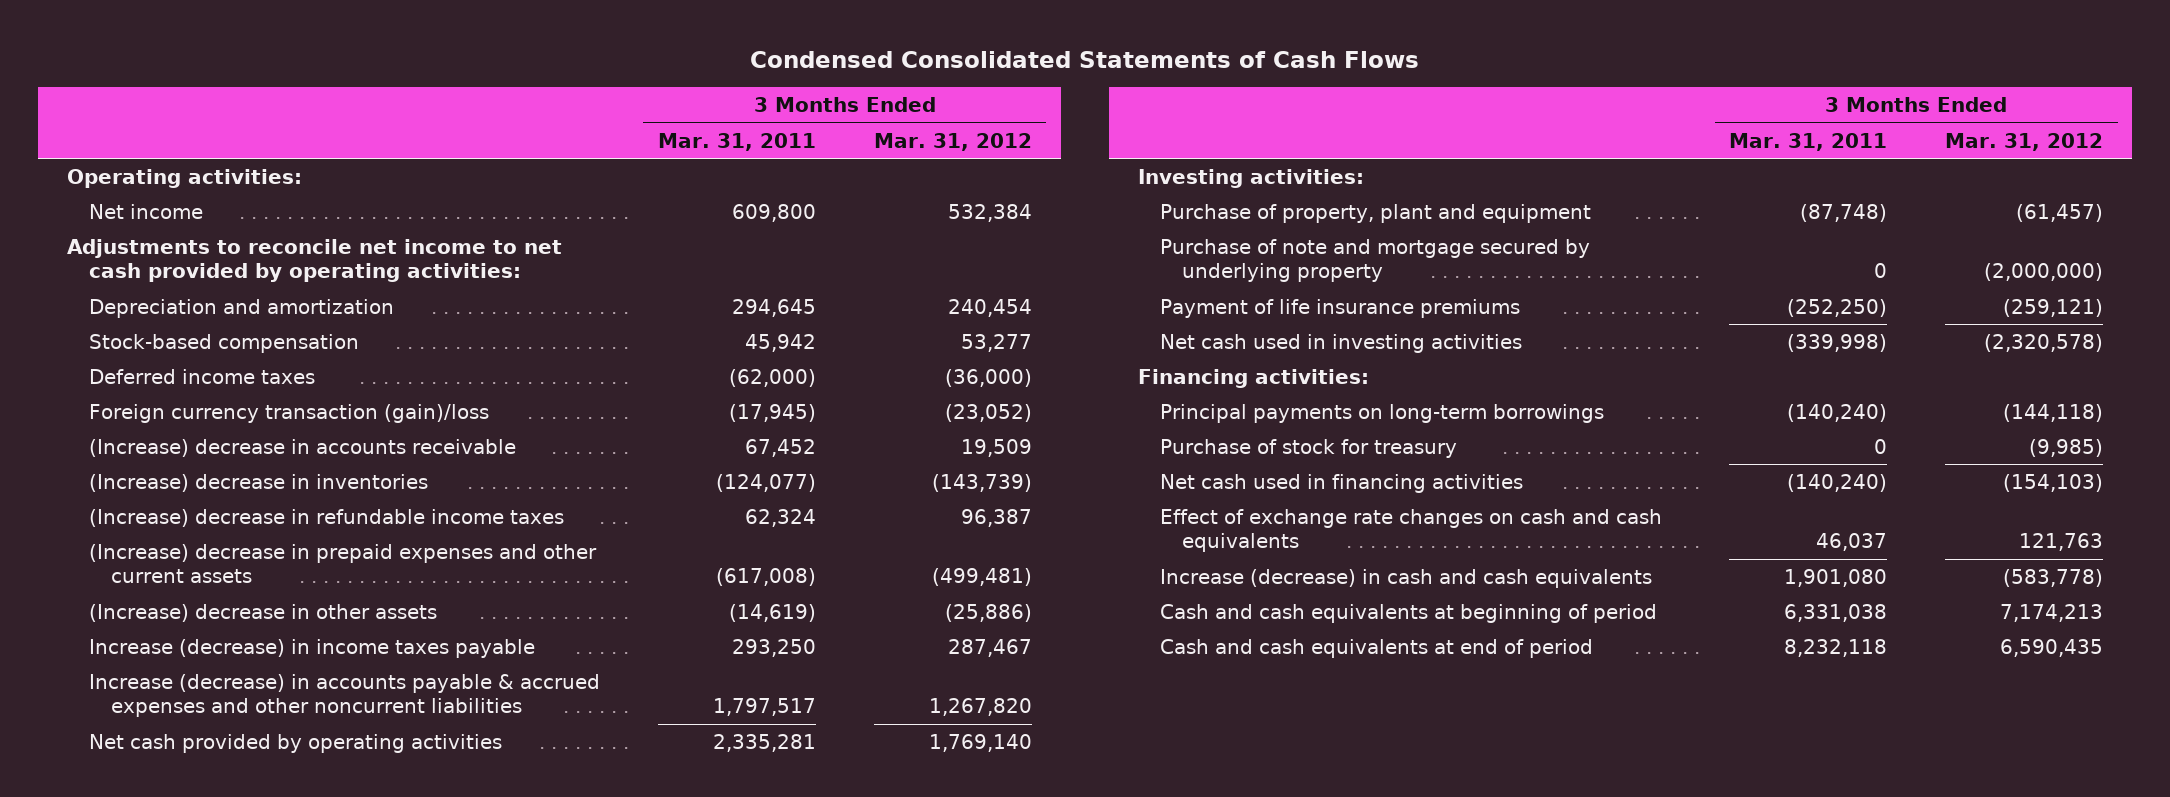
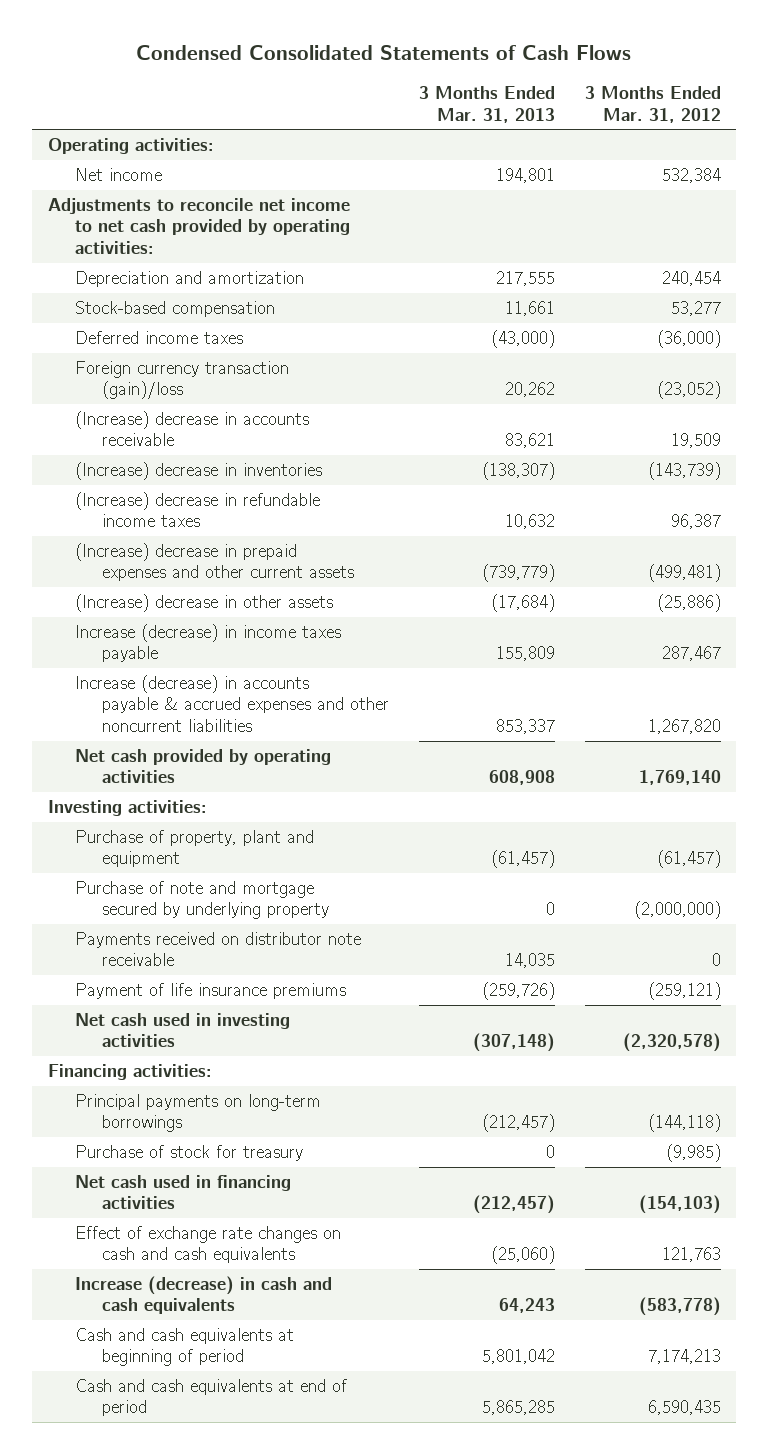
[657,132,816,151] Mar. 31, 2011 -> none
none -> [418,86,555,123] 3 Months Ended Mar. 31, 2013
none -> [74,931,361,967] Payments received on distributor note receivable

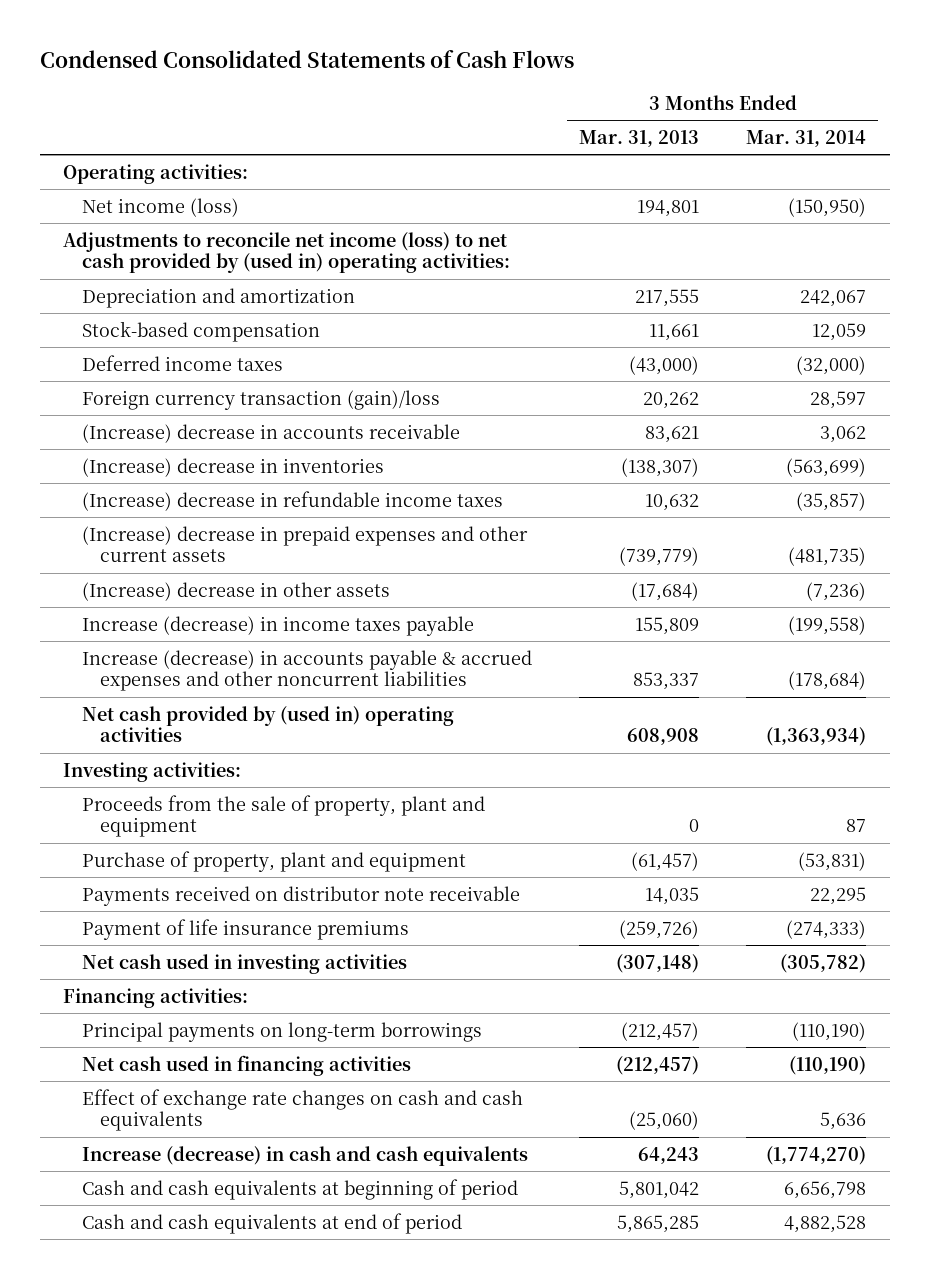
[585,86,722,123] 3 Months Ended Mar. 31, 2012 -> none
none -> [746,129,867,147] Mar. 31, 2014
[74,167,162,181] Net income -> [81,197,239,217] Net income (loss)
[47,197,350,254] Adjustments to reconcile net income to net cash provided by operating activities: -> [63,231,510,274] Adjustments to reconcile net income (loss) to net cash provided by (used in) operating activities:
[74,748,331,784] Net cash provided by operating activities -> [81,705,454,743] Net cash provided by (used in) operating activities
none -> [81,794,485,838] Proceeds from the sale of property, plant and equipment
[74,880,329,920] Purchase of note and mortgage secured by underlying property -> none
[74,1144,303,1161] Purchase of stock for treasury -> none

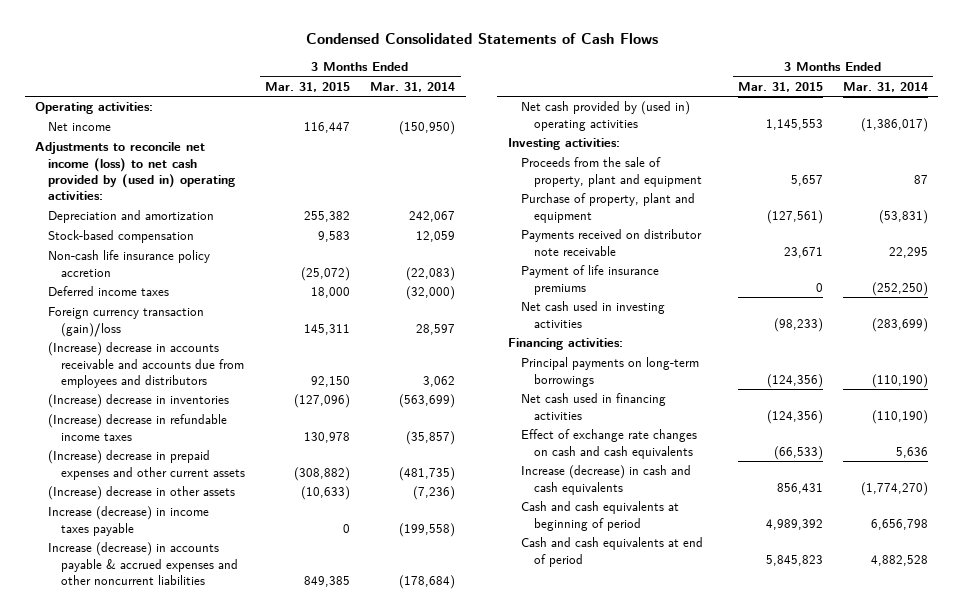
[579,129,700,147] Mar. 31, 2013 -> none
none -> [265,82,351,93] Mar. 31, 2015
[81,197,239,217] Net income (loss) -> [47,122,111,132] Net income
none -> [47,250,210,277] Non-cash life insurance policy accretion
[81,423,460,443] (Increase) decrease in accounts receivable -> [47,342,245,389] (Increase) decrease in accounts receivable and accounts due from employees and distributors
[766,727,867,747] (1,363,934) -> [861,117,929,132] (1,386,017)
[786,919,867,939] (274,333) -> [872,281,929,296] (252,250)
[780,953,867,973] (305,782) -> [872,317,929,332] (283,699)

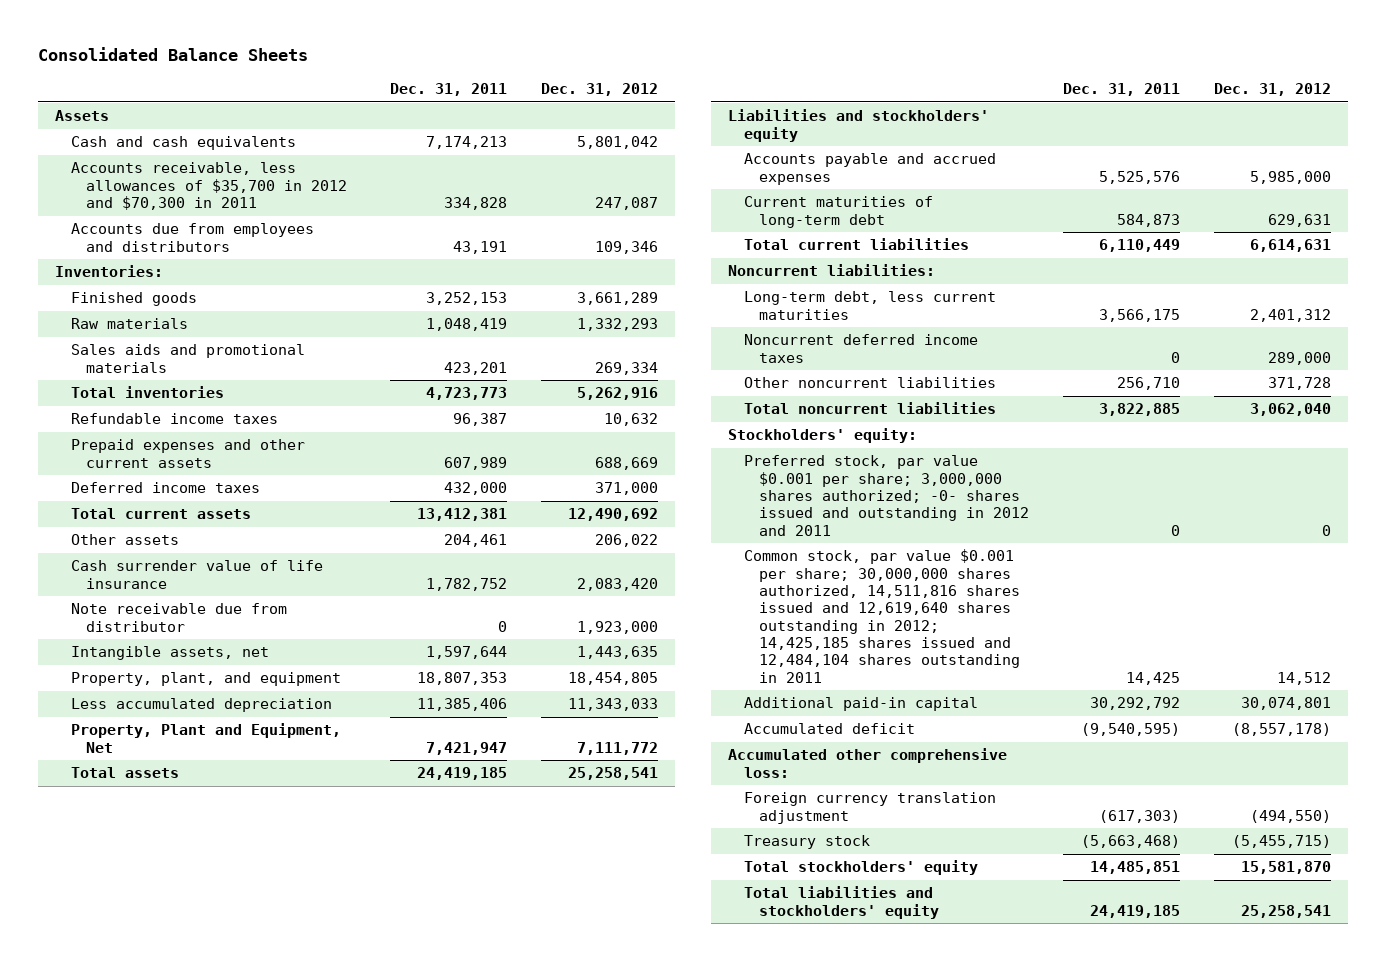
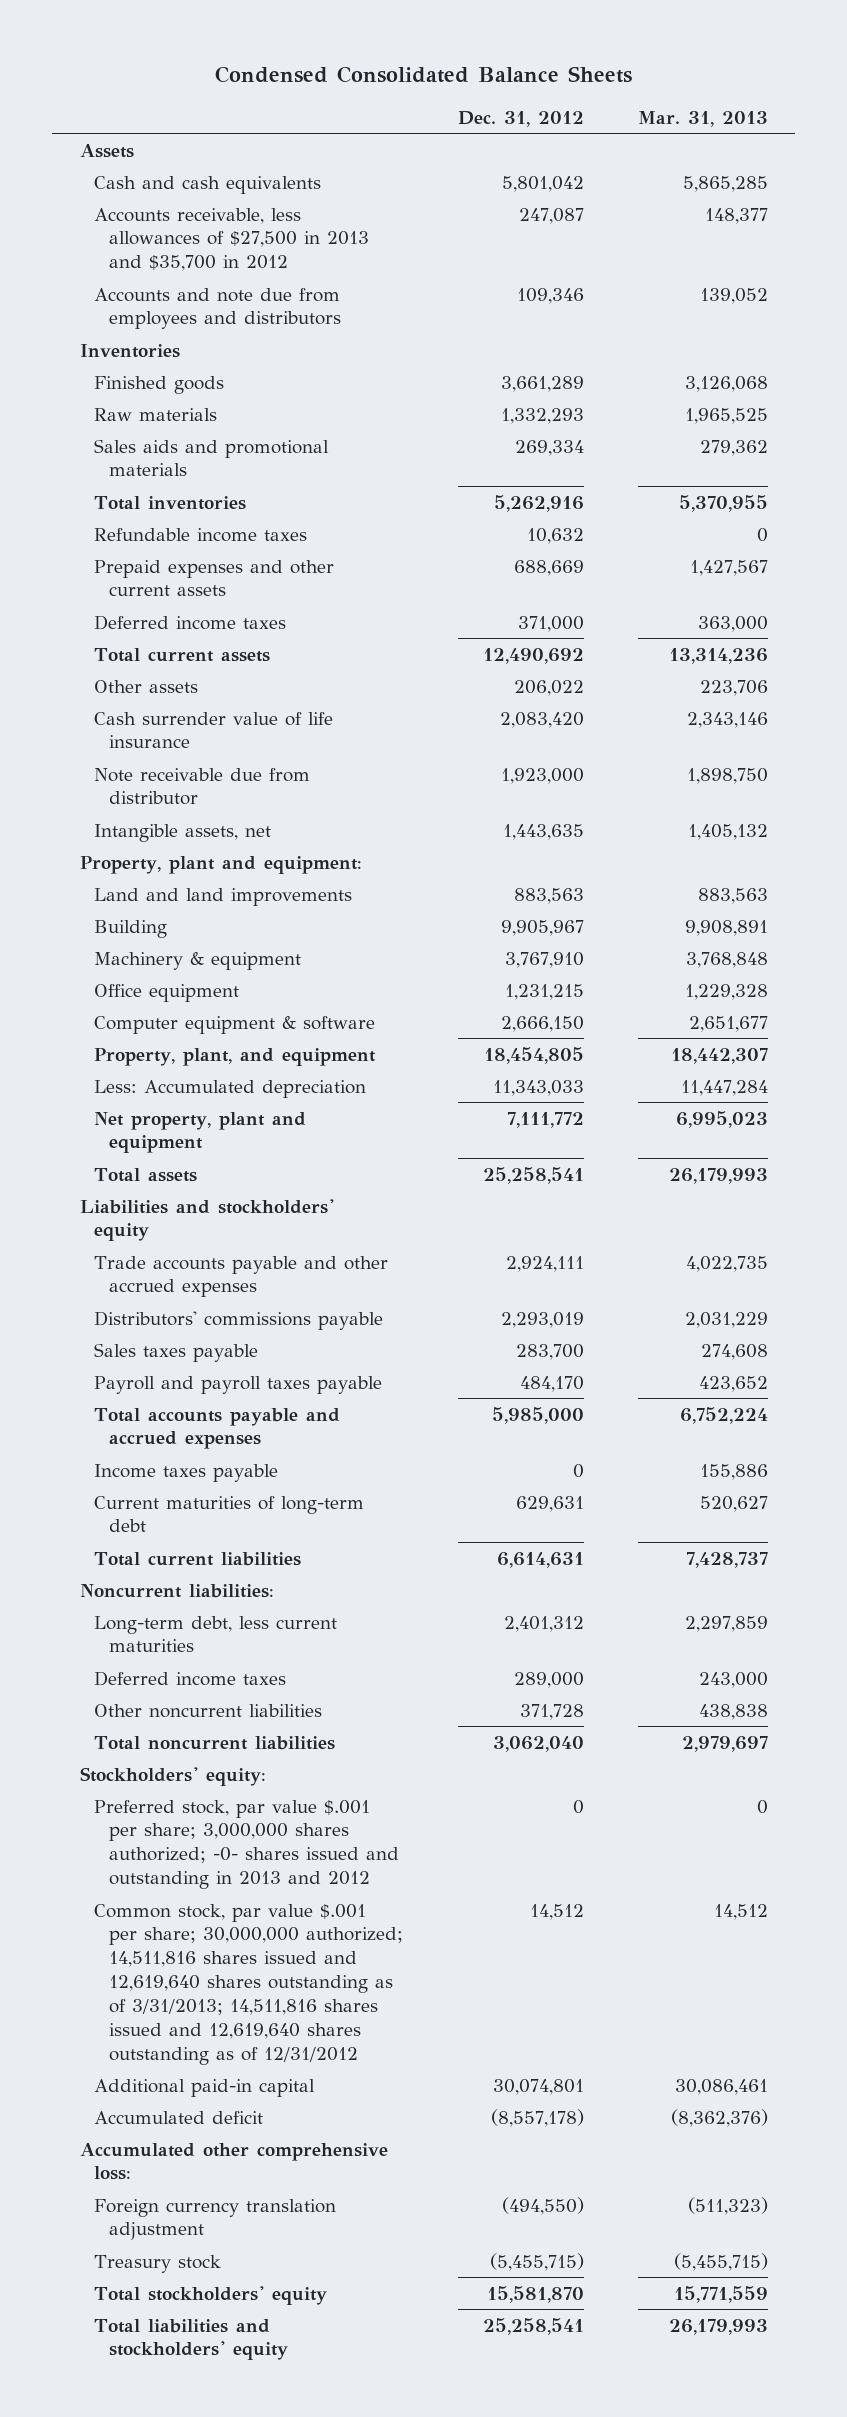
[38,47,309,62] Consolidated Balance Sheets -> [214,66,632,84] Condensed Consolidated Balance Sheets
[390,83,508,97] Dec. 31, 2011 -> none
none -> [637,110,768,127] Mar. 31, 2013
[70,162,348,210] Accounts receivable, less allowances of $35,700 in 2012 and $70,300 in 2011 -> [94,207,370,272] Accounts receivable, less allowances of $27,500 in 2013 and $35,700 in 2012
[70,223,314,252] Accounts due from employees and distributors -> [94,287,342,330] Accounts and note due from employees and distributors
[55,265,164,278] Inventories: -> [79,343,180,358] Inventories
none -> [79,855,362,874] Property, plant and equipment:
none -> [94,887,353,906] Land and land improvements
none -> [94,919,168,938] Building
none -> [94,951,302,970] Machinery & equipment
none -> [94,983,240,1002] Office equipment
none -> [94,1015,376,1034] Computer equipment & software
[70,698,332,713] Less accumulated depreciation -> [94,1079,367,1098] Less: Accumulated depreciation
[70,723,341,753] Property, Plant and Equipment, Net -> [94,1111,307,1154] Net property, plant and equipment
none -> [94,1255,389,1298] Trade accounts payable and other accrued expenses
none -> [94,1310,384,1330] Distributors' commissions payable
none -> [94,1342,259,1362] Sales taxes payable
none -> [94,1375,383,1394] Payroll and payroll taxes payable
[743,153,996,185] Accounts payable and accrued expenses -> [94,1407,341,1450] Total accounts payable and accrued expenses
none -> [94,1463,279,1482] Income taxes payable
[743,334,978,363] Noncurrent deferred income taxes -> [94,1670,287,1686] Deferred income taxes
[743,455,1030,536] Preferred stock, par value $0.001 per share; 3,000,000 shares authorized; -0- shares issued and outstanding in 2012 and 2011 -> [94,1799,400,1890] Preferred stock, par value $.001 per share; 3,000,000 shares authorized; -0- shares issued and outstanding in 2013 and 2012
[743,549,1021,683] Common stock, par value $0.001 per share; 30,000,000 shares authorized, 14,511,816 shares issued and 12,619,640 shares outstanding in 2012; 14,425,185 shares issued and 12,484,104 shares outstanding in 2011 -> [94,1903,404,2065] Common stock, par value $.001 per share; 30,000,000 authorized; 14,511,816 shares issued and 12,619,640 shares outstanding as of 3/31/2013; 14,511,816 shares issued and 12,619,640 shares outstanding as of 12/31/2012

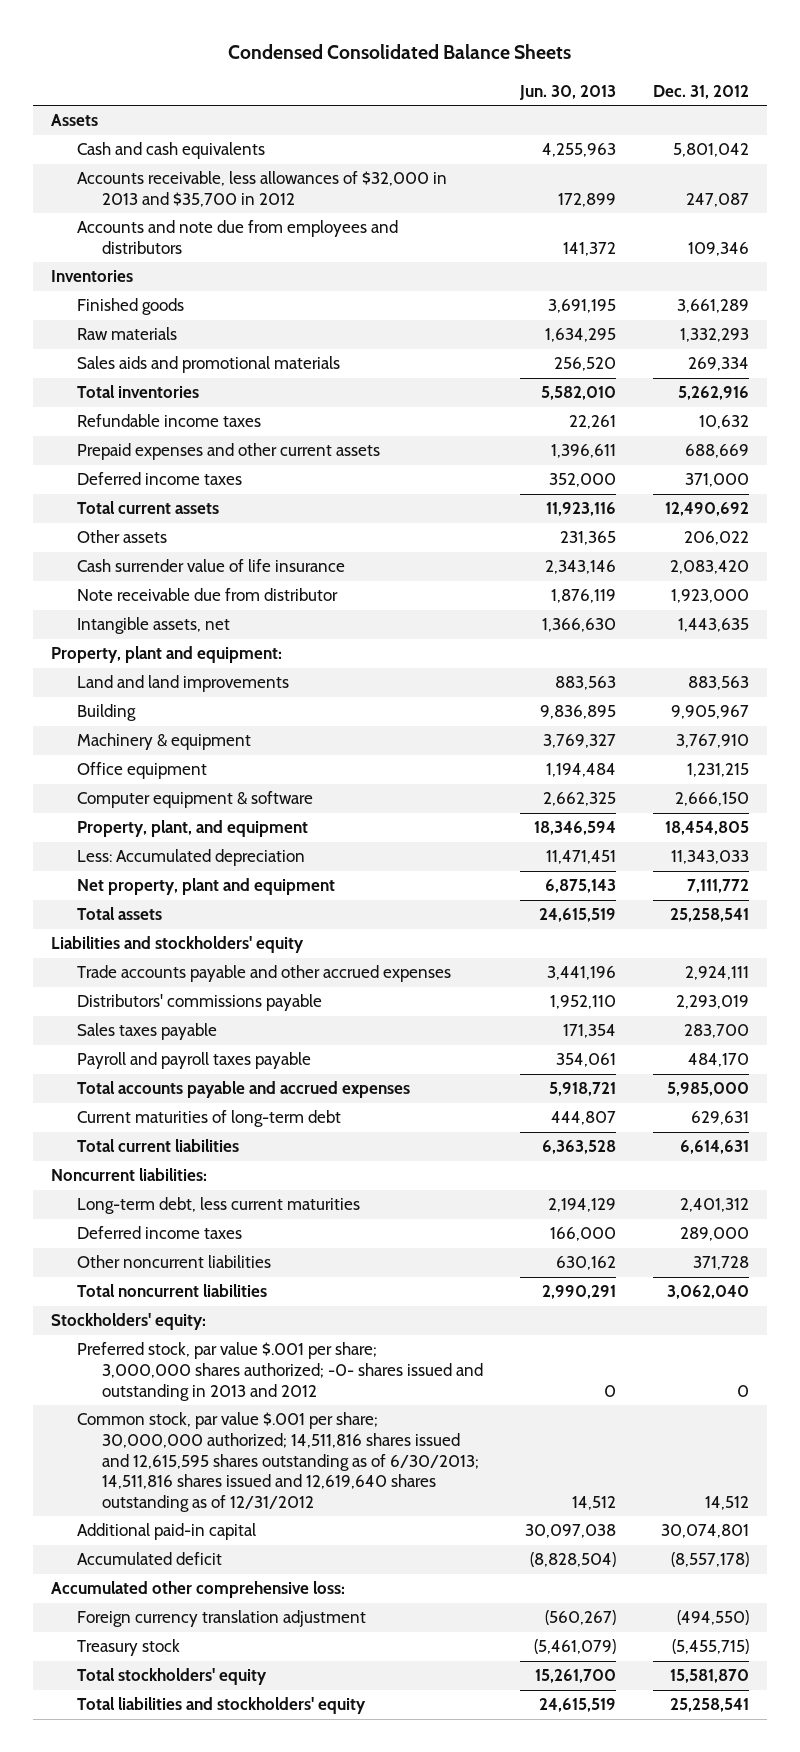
[637,110,768,127] Mar. 31, 2013 -> none
none -> [519,84,617,100] Jun. 30, 2013
[94,207,370,272] Accounts receivable, less allowances of $27,500 in 2013 and $35,700 in 2012 -> [76,171,447,207] Accounts receivable, less allowances of $32,000 in 2013 and $35,700 in 2012
[94,1463,279,1482] Income taxes payable -> none
[94,1903,404,2065] Common stock, par value $.001 per share; 30,000,000 authorized; 14,511,816 shares issued and 12,619,640 shares outstanding as of 3/31/2013; 14,511,816 shares issued and 12,619,640 shares outstanding as of 12/31/2012 -> [76,1412,480,1512] Common stock, par value $.001 per share; 30,000,000 authorized; 14,511,816 shares issued and 12,615,595 shares outstanding as of 6/30/2013; 14,511,816 shares issued and 12,619,640 shares outstanding as of 12/31/2012

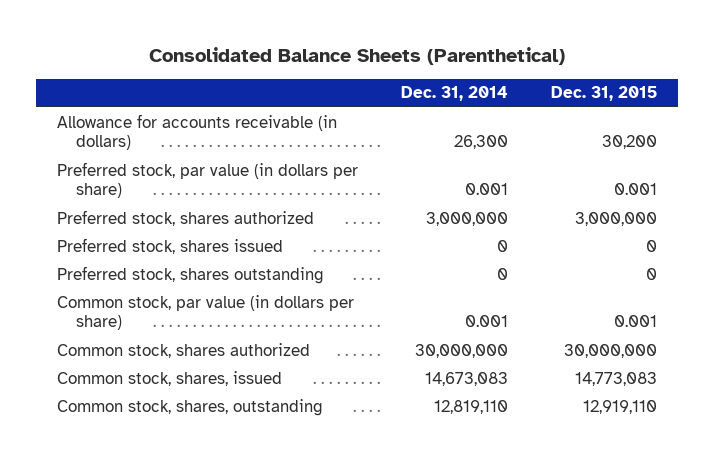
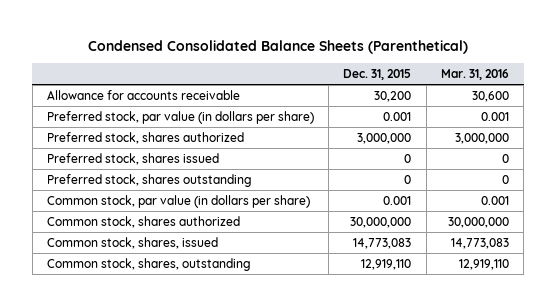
[149,46,566,65] Consolidated Balance Sheets (Parenthetical) -> [87,39,468,54] Condensed Consolidated Balance Sheets (Parenthetical)
[401,86,509,102] Dec. 31, 2014 -> none
none -> [440,68,509,80] Mar. 31, 2016
[57,113,338,151] Allowance for accounts receivable (in dollars) -> [46,89,240,100] Allowance for accounts receivable

